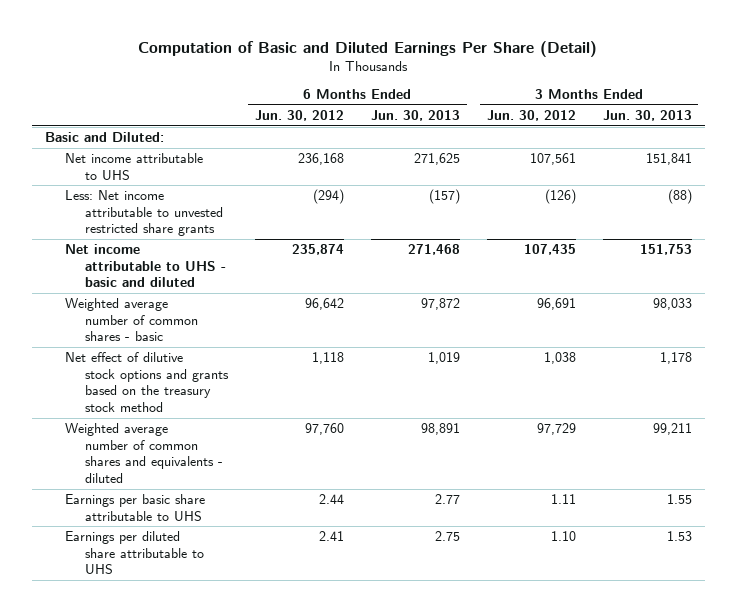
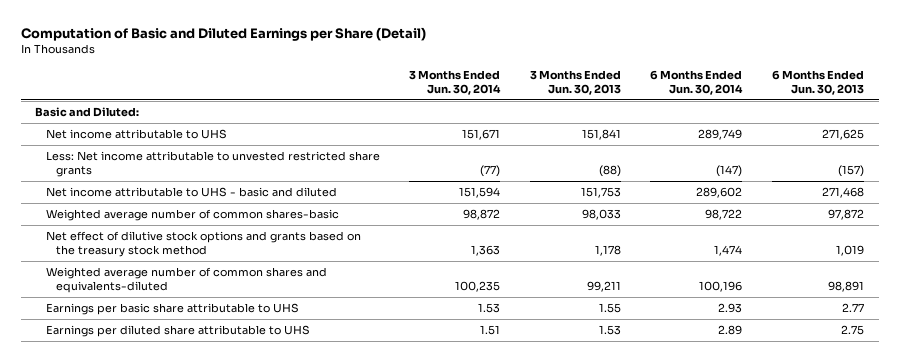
[138,40,598,57] Computation of Basic and Diluted Earnings Per Share (Detail) -> [20,26,426,41] Computation of Basic and Diluted Earnings per Share (Detail)
[254,109,344,121] Jun. 30, 2012 -> none
[486,109,576,121] Jun. 30, 2012 -> none
none -> [409,70,502,95] 3 Months Ended Jun. 30, 2014
none -> [650,70,744,95] 6 Months Ended Jun. 30, 2014
[65,298,198,342] Weighted average number of common shares - basic -> [45,209,339,222] Weighted average number of common shares-basic
[65,423,223,484] Weighted average number of common shares and equivalents - diluted -> [45,267,327,293] Weighted average number of common shares and equivalents-diluted

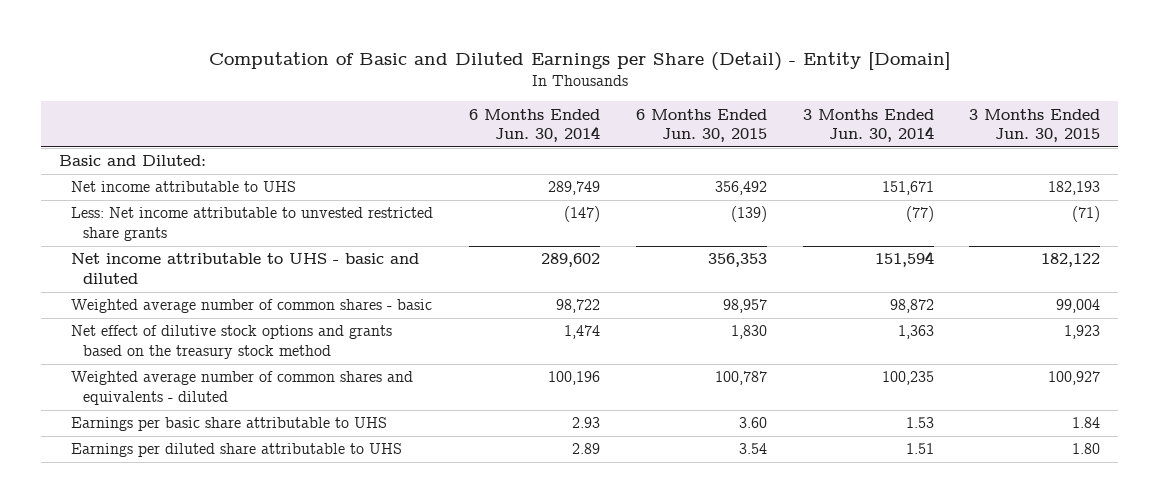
[20,26,426,41] Computation of Basic and Diluted Earnings per Share (Detail) -> [208,52,951,72] Computation of Basic and Diluted Earnings per Share (Detail) - Entity [Domain]
[529,70,621,95] 3 Months Ended Jun. 30, 2013 -> none
[771,70,864,95] 6 Months Ended Jun. 30, 2013 -> none
none -> [635,108,767,142] 6 Months Ended Jun. 30, 2015
none -> [969,108,1101,142] 3 Months Ended Jun. 30, 2015
[45,209,339,222] Weighted average number of common shares-basic -> [71,299,433,314] Weighted average number of common shares - basic
[45,267,327,293] Weighted average number of common shares and equivalents-diluted -> [71,371,414,405] Weighted average number of common shares and equivalents - diluted

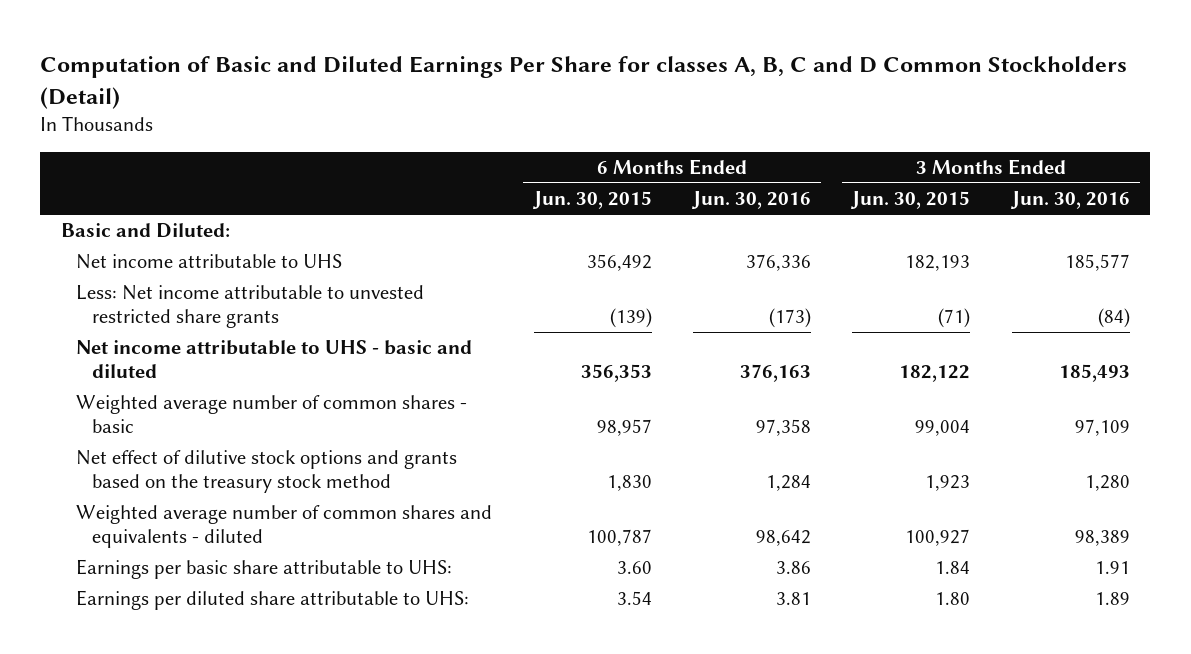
[208,52,951,72] Computation of Basic and Diluted Earnings per Share (Detail) - Entity [Domain] -> [40,55,1128,109] Computation of Basic and Diluted Earnings Per Share for classes A, B, C and D Common Stockholders (Detail)
[469,108,601,142] 6 Months Ended Jun. 30, 2014 -> none
[802,108,934,142] 3 Months Ended Jun. 30, 2014 -> none
none -> [691,191,812,210] Jun. 30, 2016
none -> [1009,191,1130,210] Jun. 30, 2016
[71,417,388,432] Earnings per basic share attributable to UHS -> [76,559,453,580] Earnings per basic share attributable to UHS:
[71,443,403,458] Earnings per diluted share attributable to UHS -> [76,590,470,611] Earnings per diluted share attributable to UHS:

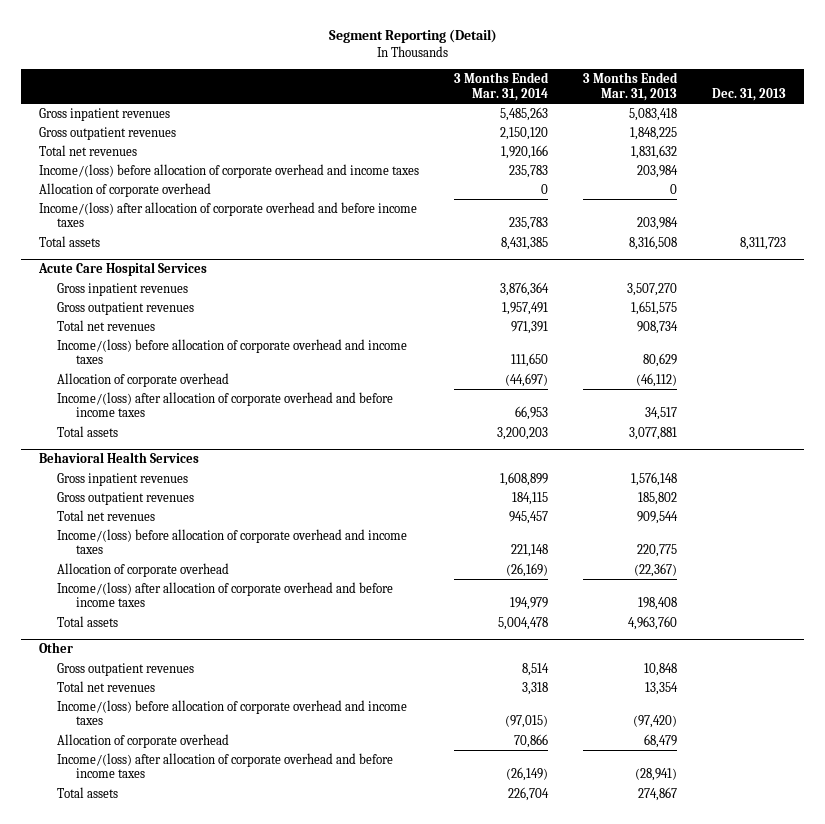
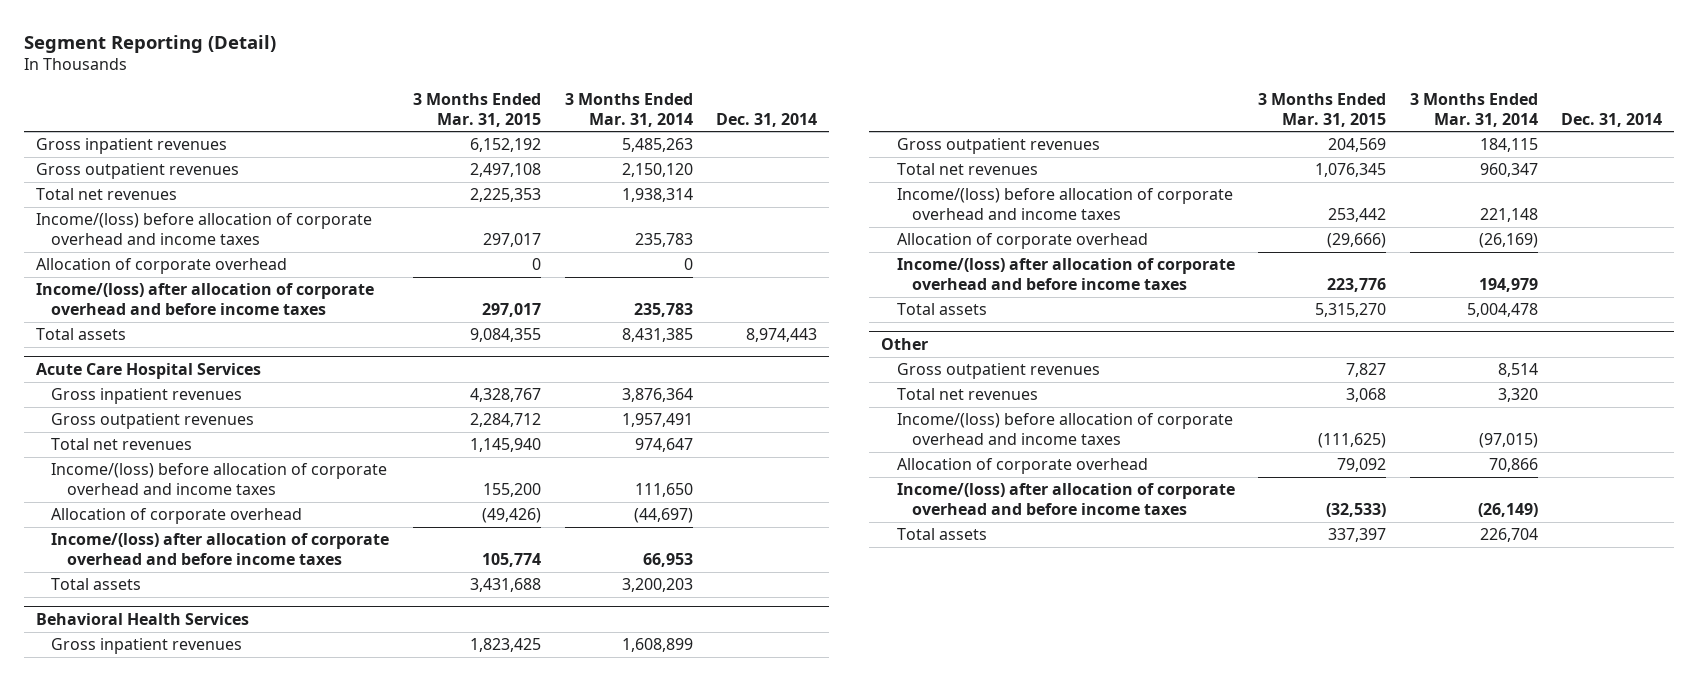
[583,72,679,101] 3 Months Ended Mar. 31, 2013 -> none
[712,87,787,101] Dec. 31, 2013 -> none
none -> [412,92,541,127] 3 Months Ended Mar. 31, 2015
none -> [716,112,818,127] Dec. 31, 2014
[501,144,549,159] 1,920,166 -> [621,188,693,203] 1,938,314
[511,320,549,334] 971,391 -> [634,438,693,453] 974,647
[509,510,549,524] 945,457 -> [1479,163,1538,178] 960,347
[522,681,549,695] 3,318 -> [1497,388,1538,403] 3,320

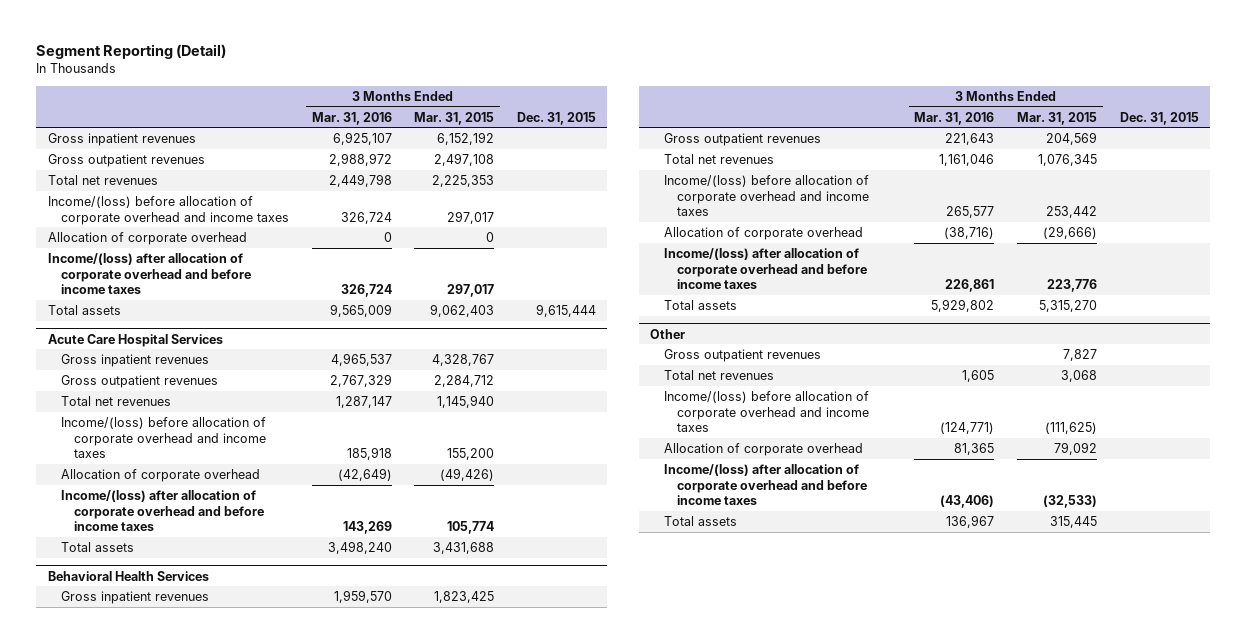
[564,92,693,127] 3 Months Ended Mar. 31, 2014 -> none
[716,112,818,127] Dec. 31, 2014 -> none
none -> [311,111,392,125] Mar. 31, 2016
none -> [516,111,596,125] Dec. 31, 2015
[469,328,541,343] 9,084,355 -> [430,303,495,317] 9,062,403
[1328,528,1387,543] 337,397 -> [1050,515,1098,528] 315,445

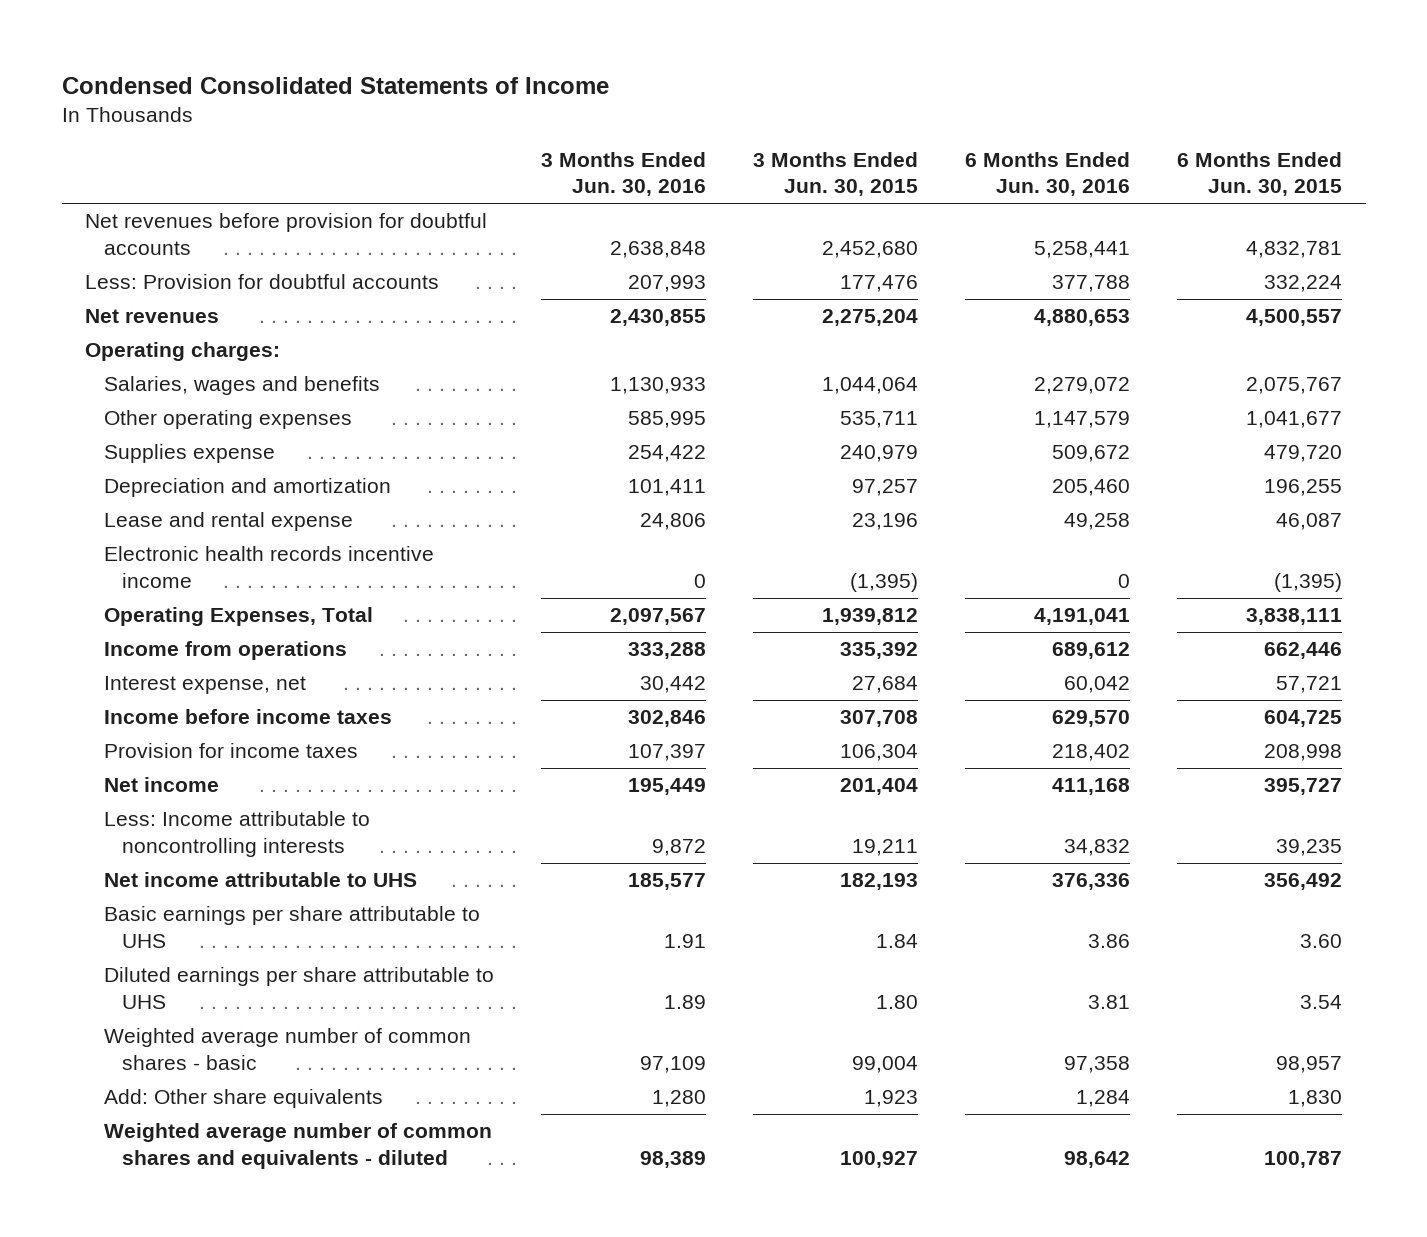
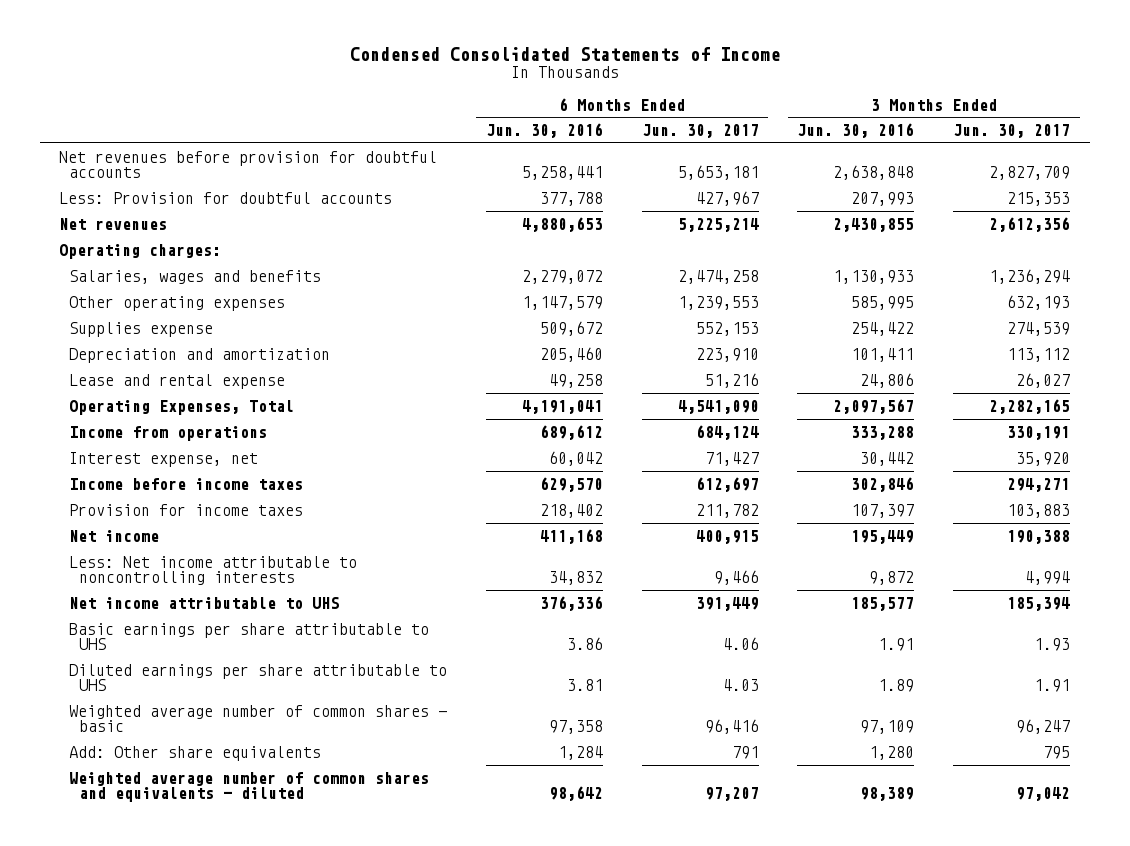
[752,151,918,197] 3 Months Ended Jun. 30, 2015 -> none
[1177,151,1343,197] 6 Months Ended Jun. 30, 2015 -> none
none -> [641,124,759,139] Jun. 30, 2017
none -> [953,124,1071,139] Jun. 30, 2017
[103,546,434,588] Electronic health records incentive income -> none
[103,811,370,857] Less: Income attributable to noncontrolling interests -> [69,555,358,586] Less: Net income attributable to noncontrolling interests

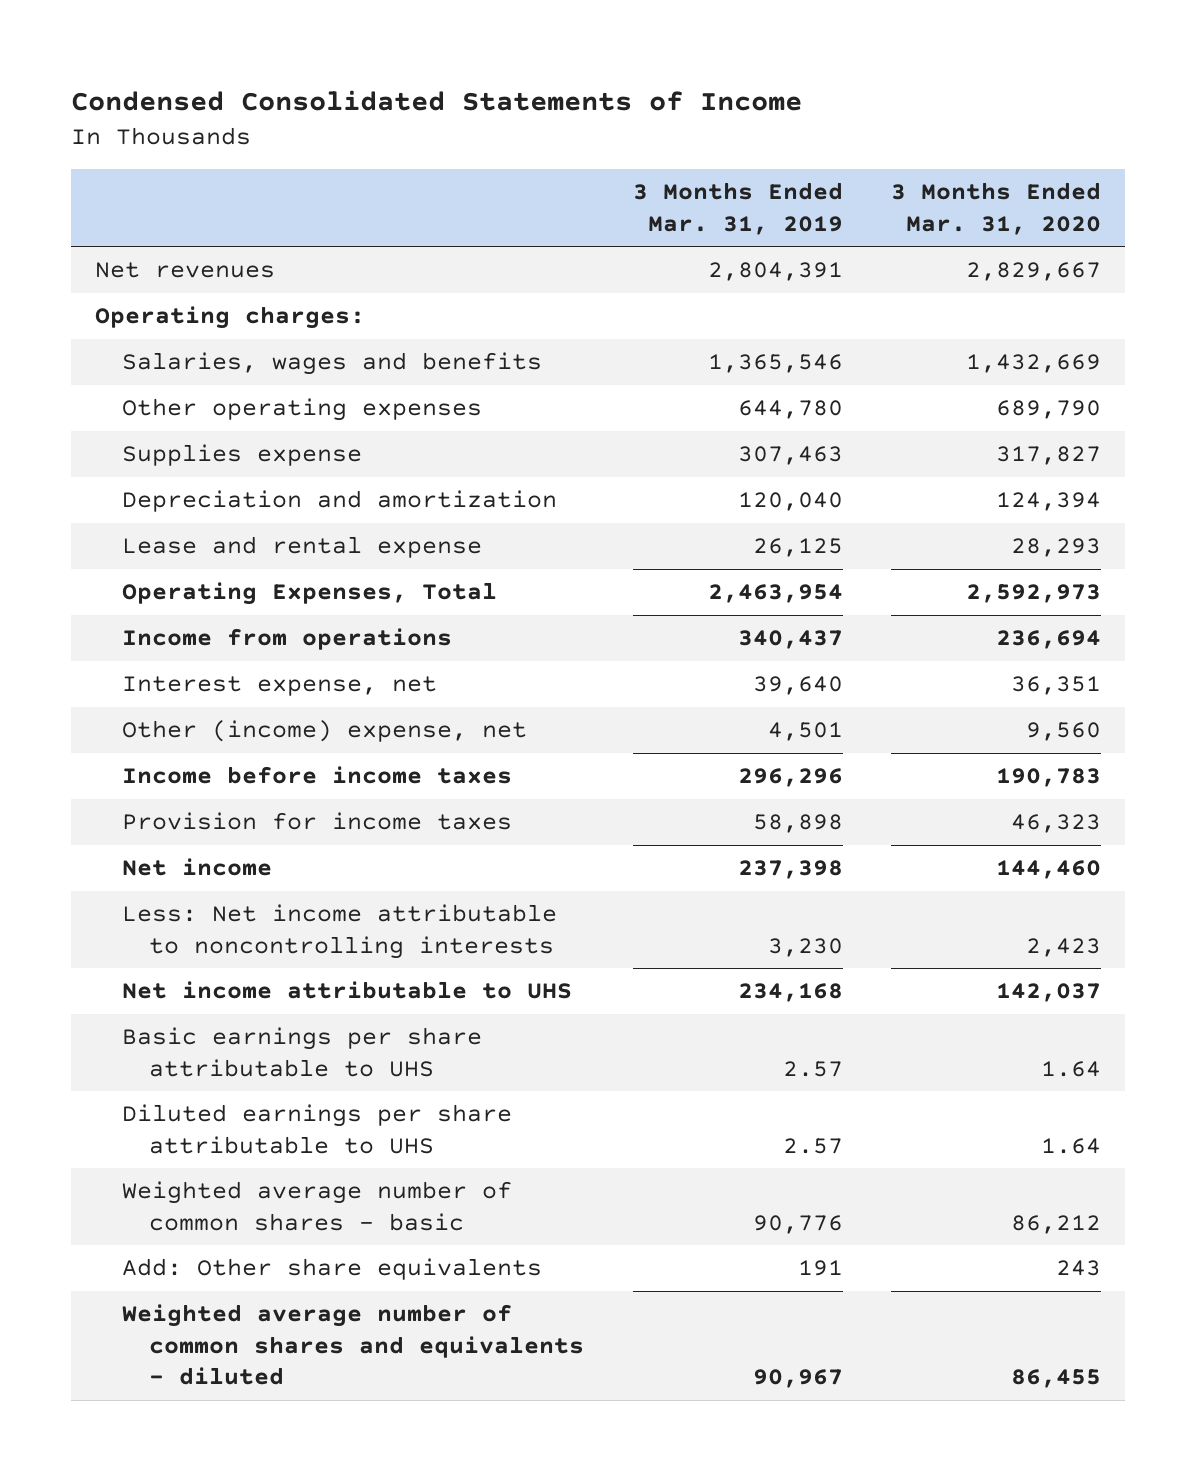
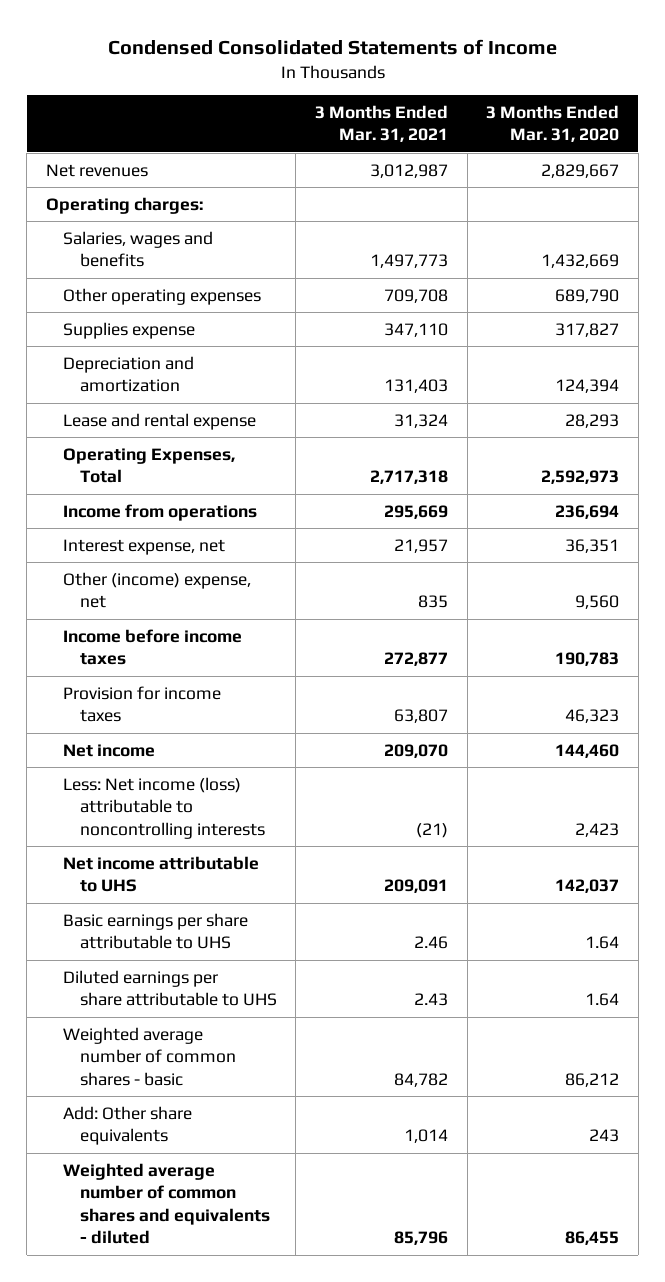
[632,182,843,235] 3 Months Ended Mar. 31, 2019 -> none
none -> [314,104,448,143] 3 Months Ended Mar. 31, 2021
[122,904,558,959] Less: Net income attributable to noncontrolling interests -> [62,776,265,839] Less: Net income (loss) attributable to noncontrolling interests

